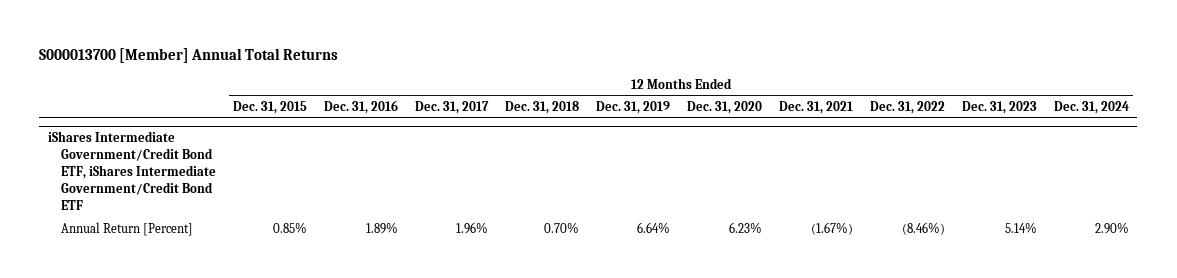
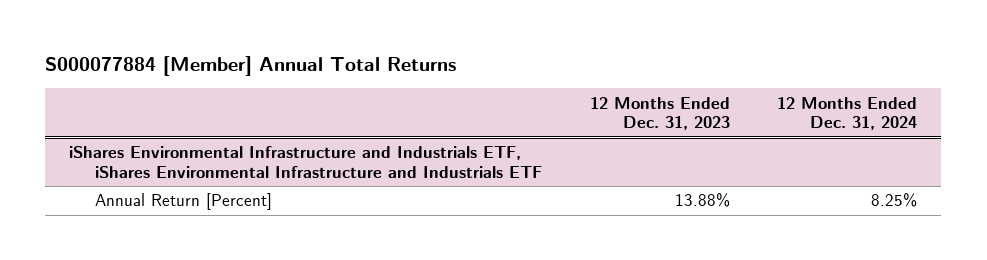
[39,47,339,63] S000013700 [Member] Annual Total Returns -> [45,56,457,77] S000077884 [Member] Annual Total Returns
[233,100,308,114] Dec. 31, 2015 -> none
[324,99,399,114] Dec. 31, 2016 -> none
[415,100,490,114] Dec. 31, 2017 -> none
[505,100,580,114] Dec. 31, 2018 -> none
[596,100,671,114] Dec. 31, 2019 -> none
[686,100,762,114] Dec. 31, 2020 -> none
[778,100,853,114] Dec. 31, 2021 -> none
[869,100,945,114] Dec. 31, 2022 -> none
[47,131,217,210] iShares Intermediate Government/Credit Bond ETF, iShares Intermediate Government/Credit Bond ETF -> none
none -> [69,146,543,178] iShares Environmental Infrastructure and Industrials ETF, iShares Environmental Infrastructure and Industrials ETF
[1004,221,1037,233] 5.14% -> [674,193,730,208] 13.88%
[1094,221,1129,234] 2.90% -> [871,193,918,208] 8.25%

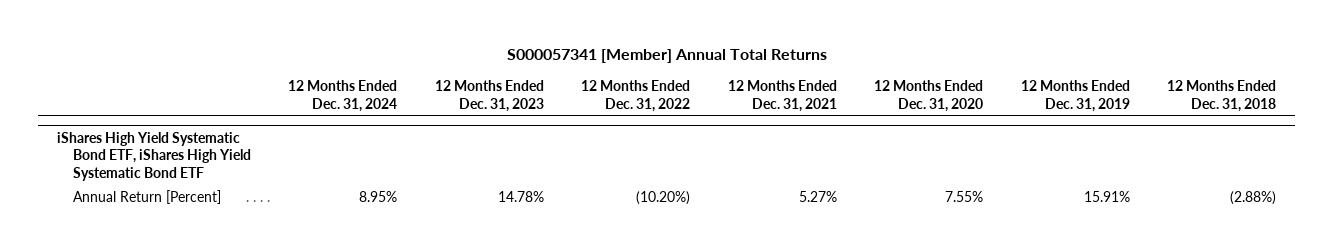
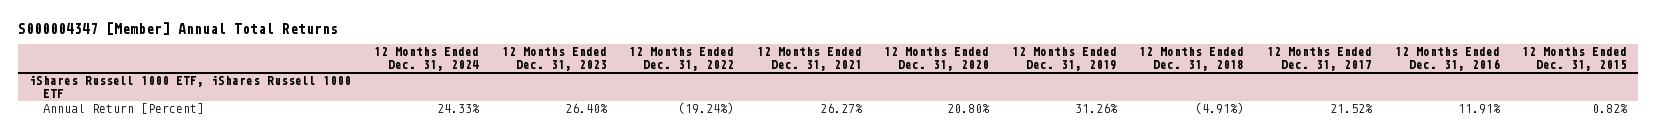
[506,49,827,64] S000057341 [Member] Annual Total Returns -> [18,21,339,35] S000004347 [Member] Annual Total Returns
none -> [1267,47,1373,72] 12 Months Ended Dec. 31, 2017
none -> [1394,47,1500,72] 12 Months Ended Dec. 31, 2016
none -> [1522,47,1628,72] 12 Months Ended Dec. 31, 2015
[57,131,251,181] iShares High Yield Systematic Bond ETF, iShares High Yield Systematic Bond ETF -> none
none -> [29,75,352,99] iShares Russell 1000 ETF, iShares Russell 1000 ETF
[359,191,398,203] 8.95% -> [436,104,480,114] 24.33%
[497,191,544,203] 14.78% -> [564,103,608,114] 26.40%
[636,191,691,206] (10.20%) -> [678,102,735,115] (19.24%)
[798,191,837,203] 5.27% -> [819,103,863,114] 26.27%
[945,191,984,203] 7.55% -> [947,104,991,114] 20.80%
[1083,191,1130,203] 15.91% -> [1074,103,1118,114] 31.26%
[1230,191,1277,206] (2.88%) -> [1195,102,1245,115] (4.91%)

